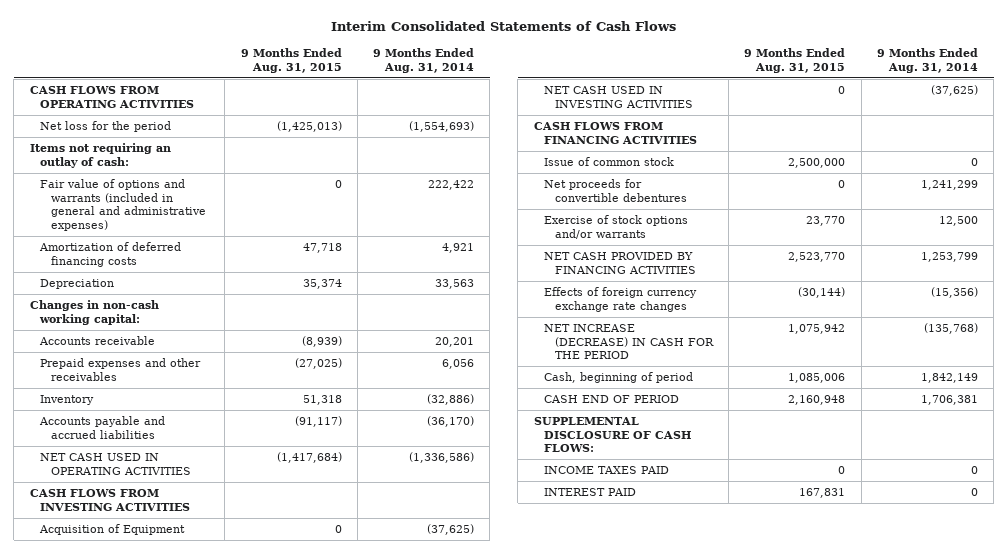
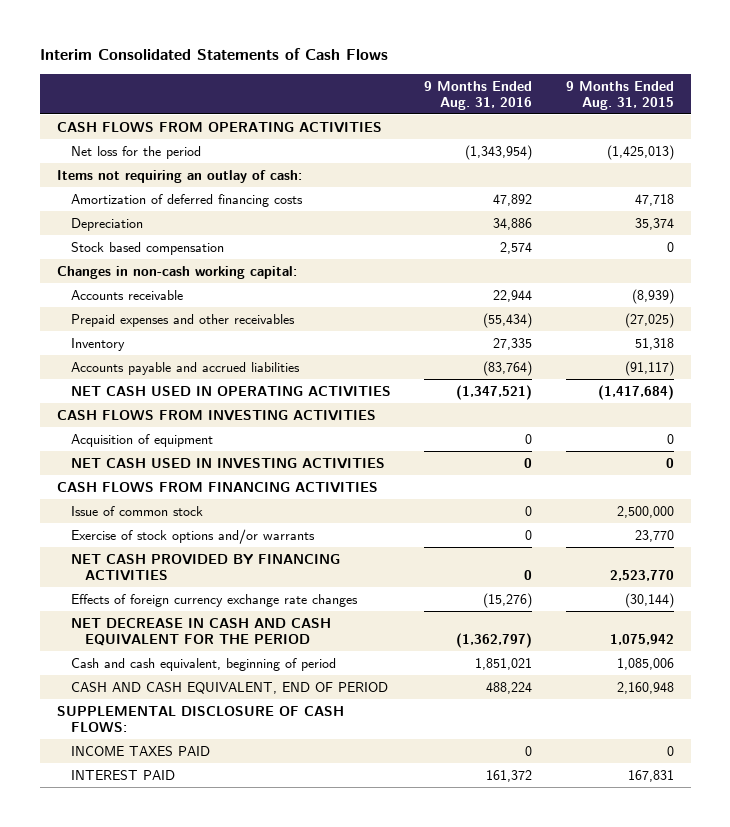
[373,48,475,73] 9 Months Ended Aug. 31, 2014 -> none
none -> [424,80,533,110] 9 Months Ended Aug. 31, 2016
[40,179,206,231] Fair value of options and warrants (included in general and administrative expenses) -> none
none -> [70,241,224,255] Stock based compensation
[39,524,186,536] Acquisition of Equipment -> [70,433,213,447] Acquisition of equipment
[544,179,687,202] Net proceeds for convertible debentures -> none
[544,324,714,360] NET INCREASE (DECREASE) IN CASH FOR THE PERIOD -> [70,617,331,646] NET DECREASE IN CASH AND CASH EQUIVALENT FOR THE PERIOD
[544,372,694,384] Cash, beginning of period -> [70,657,336,671] Cash and cash equivalent, beginning of period
[544,395,680,404] CASH END OF PERIOD -> [70,681,388,694] CASH AND CASH EQUIVALENT, END OF PERIOD

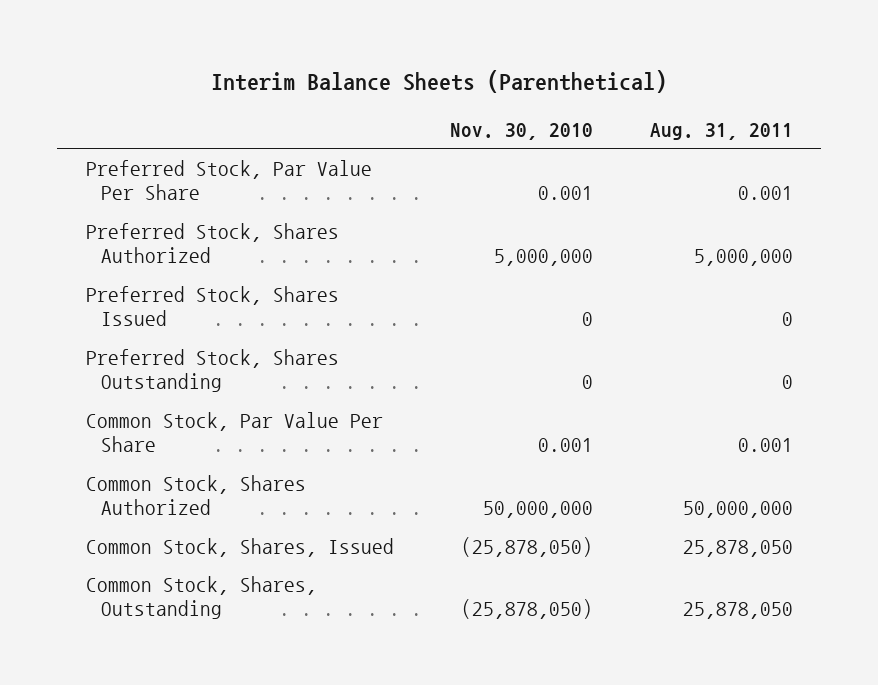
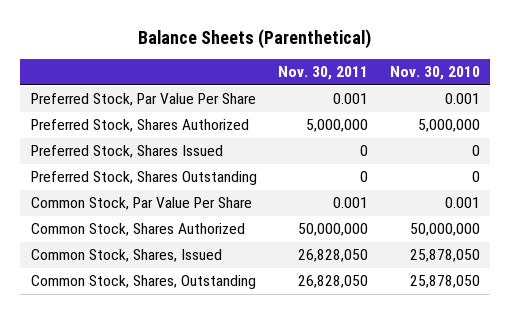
[211,70,668,94] Interim Balance Sheets (Parenthetical) -> [138,28,372,49] Balance Sheets (Parenthetical)
[649,122,793,140] Aug. 31, 2011 -> none
none -> [278,66,369,81] Nov. 30, 2011
[461,536,594,557] (25,878,050) -> [409,249,480,263] 25,878,050
[461,599,594,620] (25,878,050) -> [409,275,480,289] 25,878,050

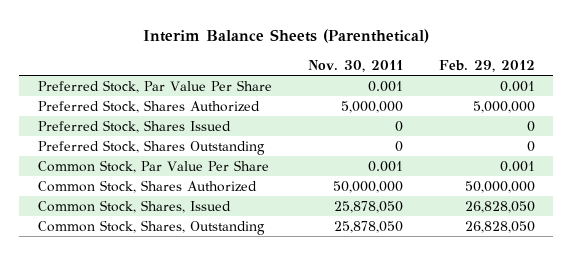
[138,28,372,49] Balance Sheets (Parenthetical) -> [143,29,430,44] Interim Balance Sheets (Parenthetical)
[389,66,480,81] Nov. 30, 2010 -> none
none -> [439,60,536,73] Feb. 29, 2012
[298,249,369,263] 26,828,050 -> [333,200,403,213] 25,878,050
[298,275,369,289] 26,828,050 -> [333,220,403,233] 25,878,050

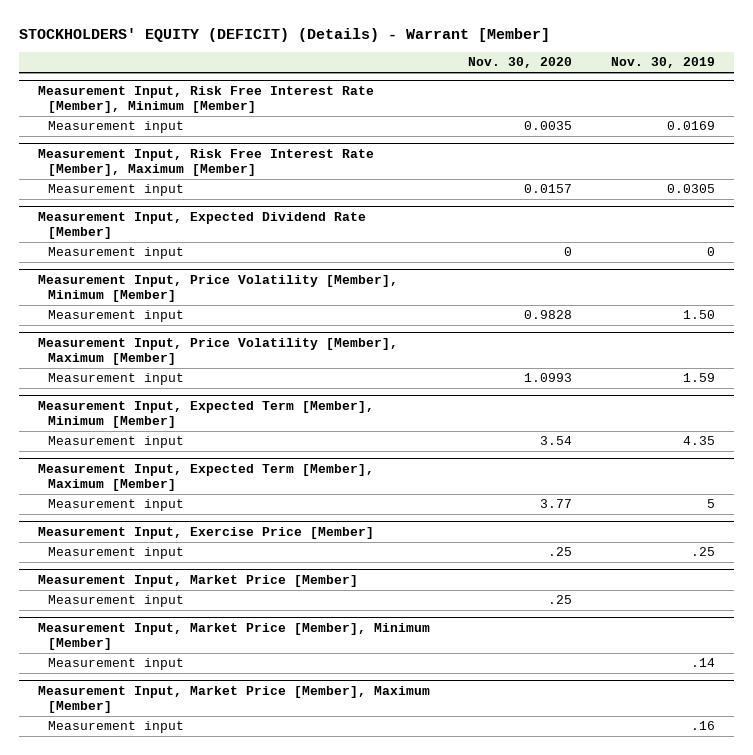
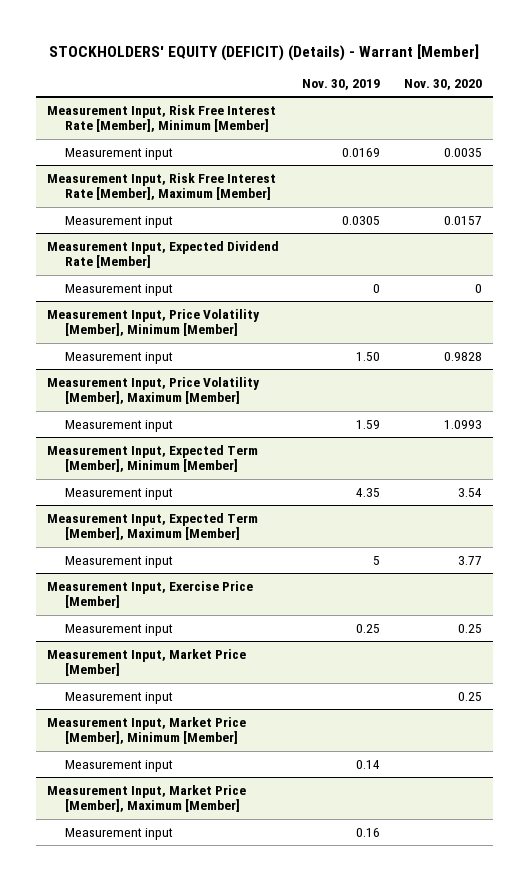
[548,547,573,557] .25 -> [457,623,482,633] 0.25
[690,547,715,557] .25 -> [356,623,381,633] 0.25
[548,595,573,605] .25 -> [457,691,482,701] 0.25
[690,658,715,668] .14 -> [356,759,381,769] 0.14
[690,721,715,731] .16 -> [356,827,381,837] 0.16

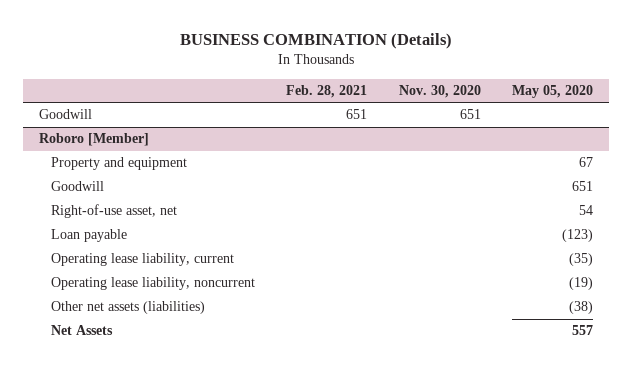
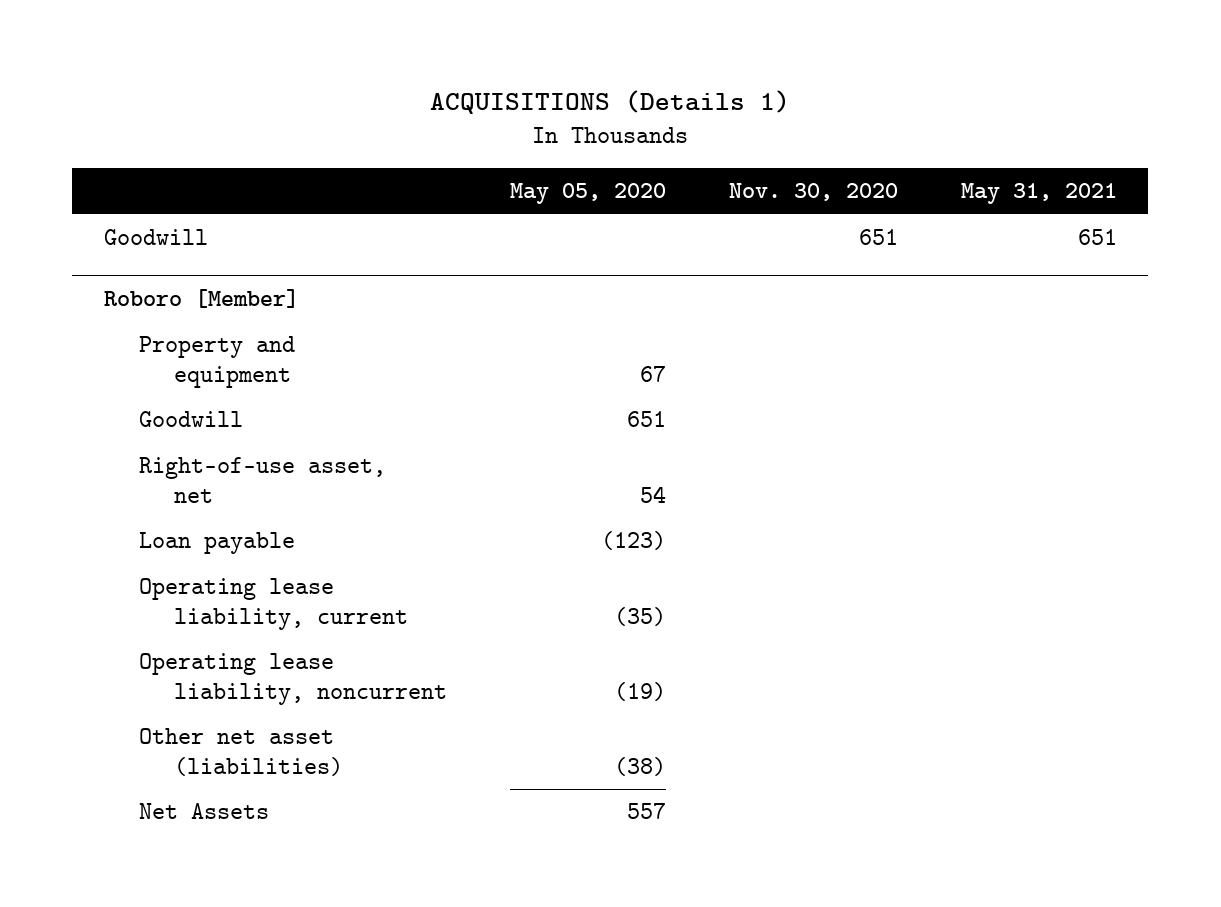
[180,33,453,50] BUSINESS COMBINATION (Details) -> [430,90,791,115] ACQUISITIONS (Details 1)
[286,84,368,98] Feb. 28, 2021 -> none
none -> [960,183,1117,205] May 31, 2021
[50,301,205,315] Other net assets (liabilities) -> [138,728,343,777] Other net asset (liabilities)

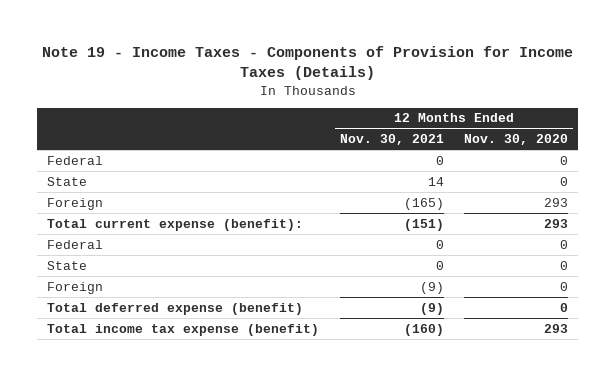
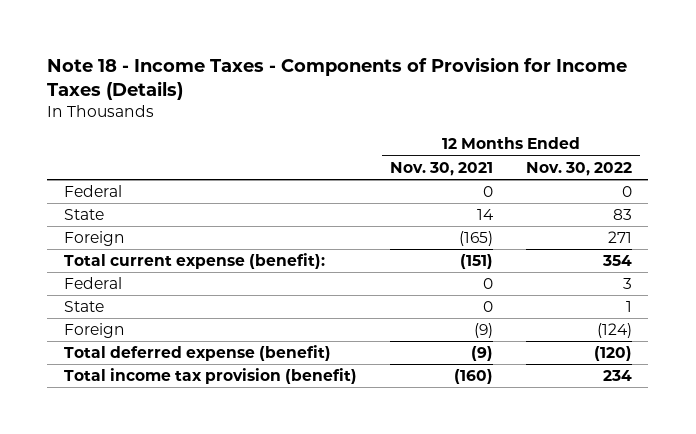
[41,46,573,81] Note 19 - Income Taxes - Components of Provision for Income Taxes (Details) -> [47,56,628,100] Note 18 - Income Taxes - Components of Provision for Income Taxes (Details)
[464,134,569,146] Nov. 30, 2020 -> none
none -> [525,161,632,176] Nov. 30, 2022
[47,323,320,336] Total income tax expense (benefit) -> [63,368,357,385] Total income tax provision (benefit)

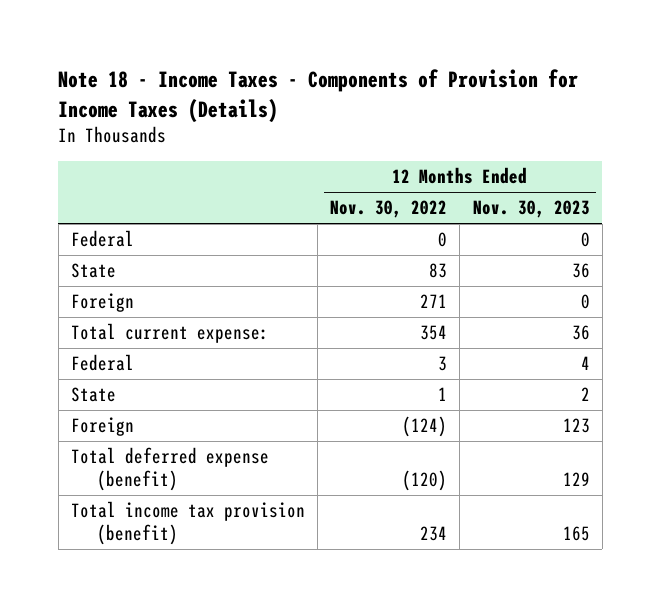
[389,161,493,176] Nov. 30, 2021 -> none
none -> [472,200,590,219] Nov. 30, 2023
[63,253,325,270] Total current expense (benefit): -> [70,323,269,344] Total current expense:

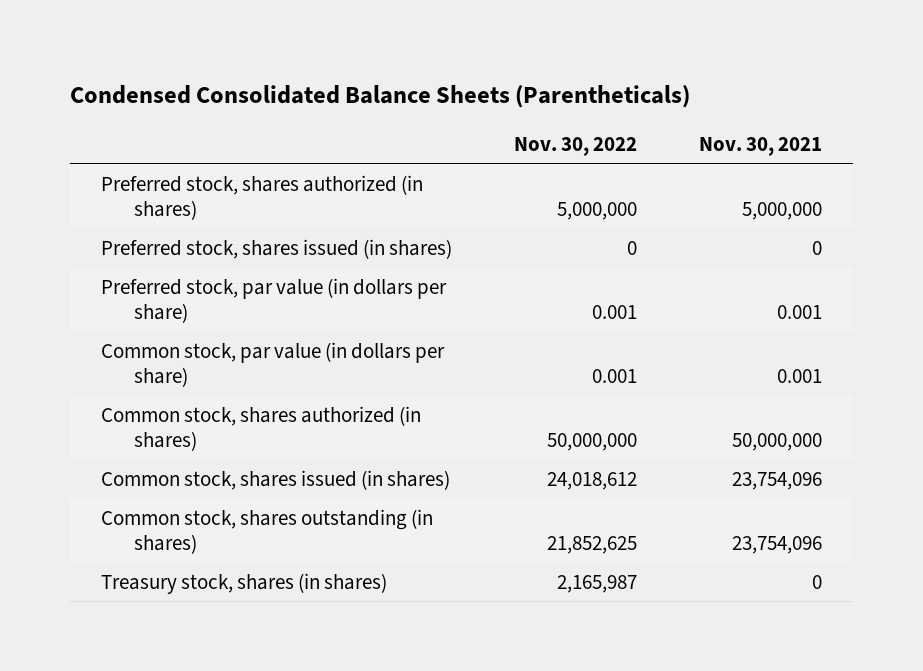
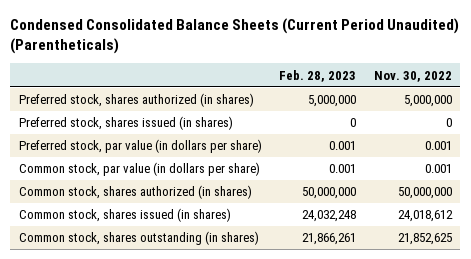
[70,84,691,108] Condensed Consolidated Balance Sheets (Parentheticals) -> [10,18,460,55] Condensed Consolidated Balance Sheets (Current Period Unaudited) (Parentheticals)
[698,136,822,156] Nov. 30, 2021 -> none
none -> [279,69,357,82] Feb. 28, 2023
[100,572,387,594] Treasury stock, shares (in shares) -> none

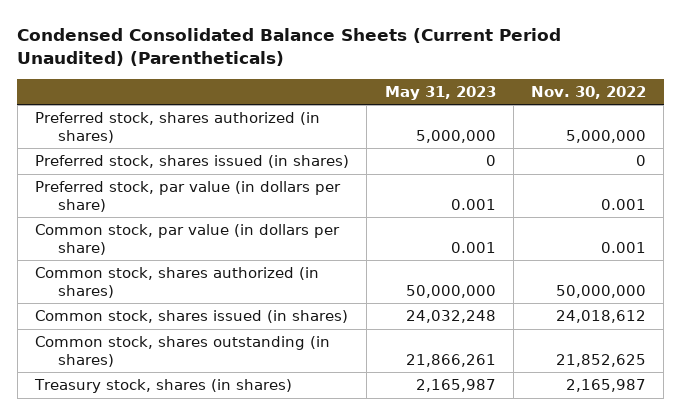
[279,69,357,82] Feb. 28, 2023 -> none
none -> [384,85,496,100] May 31, 2023
none -> [34,379,293,394] Treasury stock, shares (in shares)

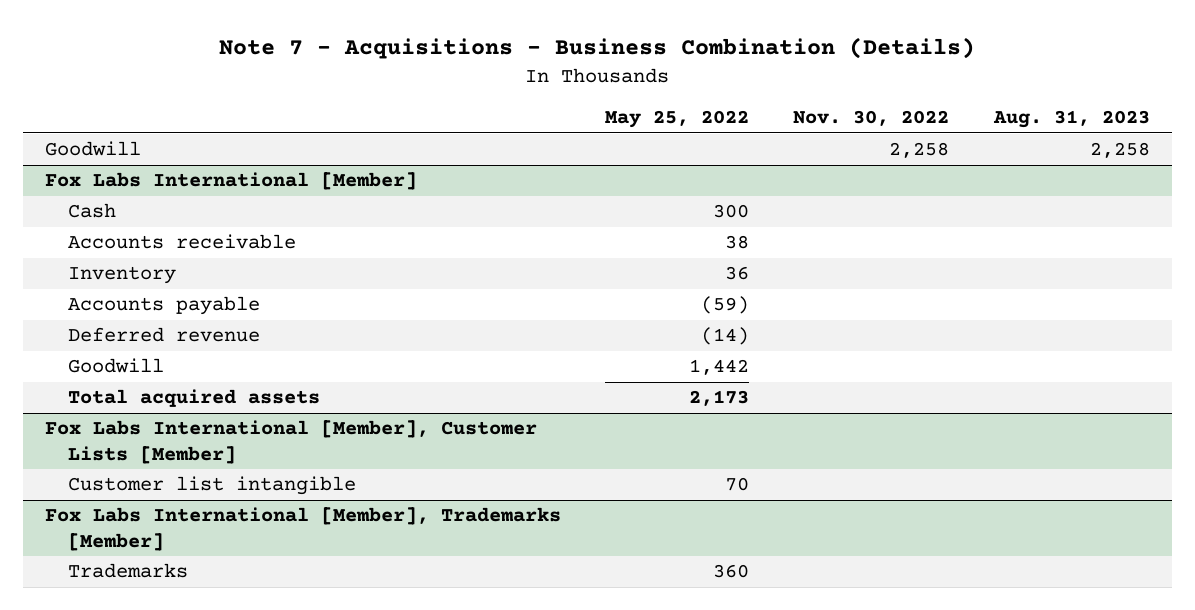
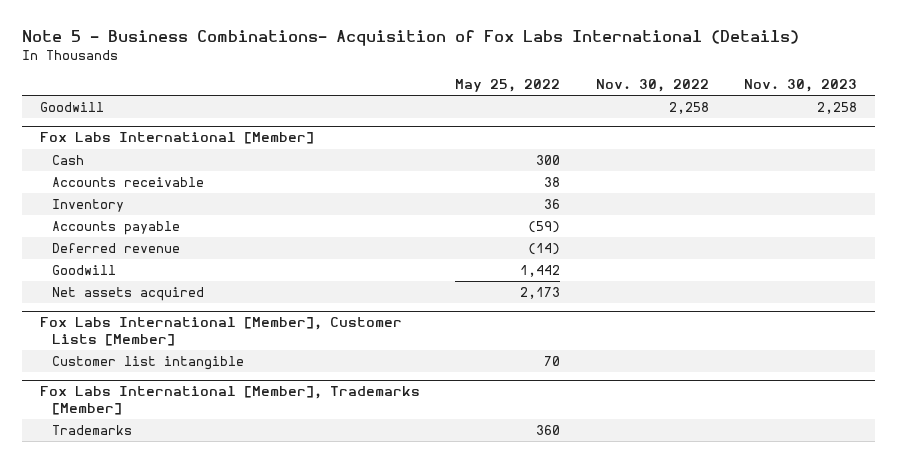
[219,37,976,60] Note 7 - Acquisitions - Business Combination (Details) -> [22,30,800,47] Note 5 - Business Combinations- Acquisition of Fox Labs International (Details)
[992,110,1150,129] Aug. 31, 2023 -> none
none -> [744,78,858,92] Nov. 30, 2023
[68,389,321,408] Total acquired assets -> [52,287,205,302] Net assets acquired

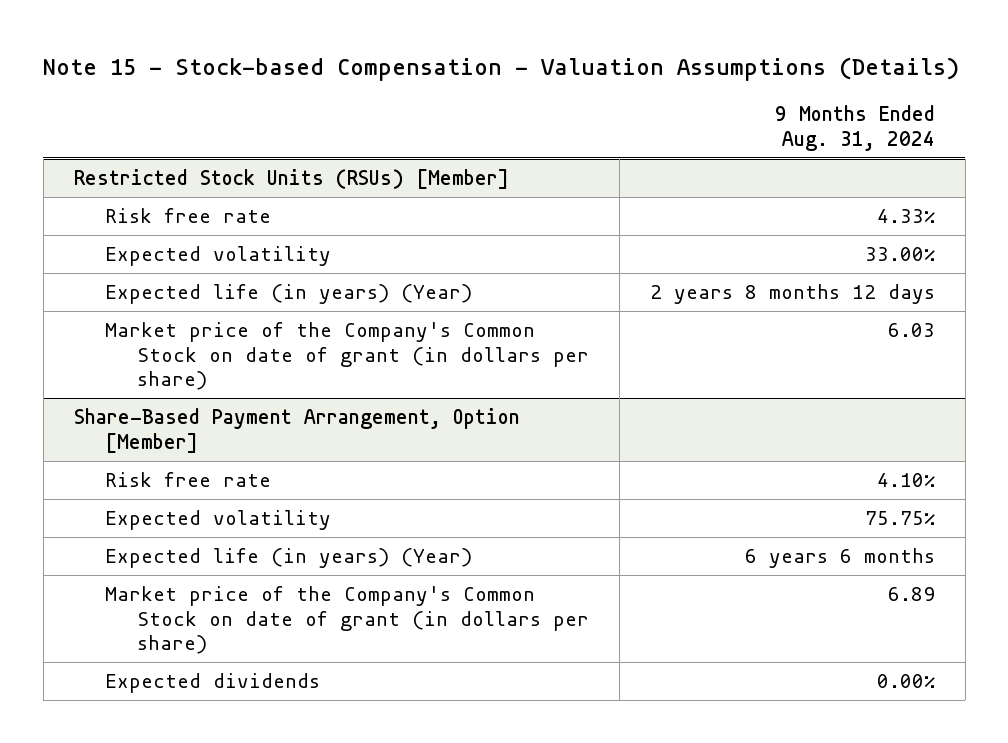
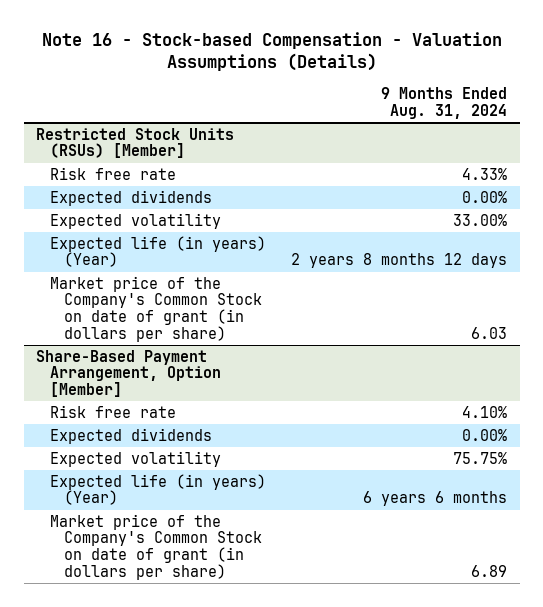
[43,56,960,81] Note 15 - Stock-based Compensation - Valuation Assumptions (Details) -> [41,31,502,72] Note 16 - Stock-based Compensation - Valuation Assumptions (Details)
none -> [50,189,213,206] Expected dividends
[105,673,321,694] Expected dividends -> [50,427,213,444] Expected dividends

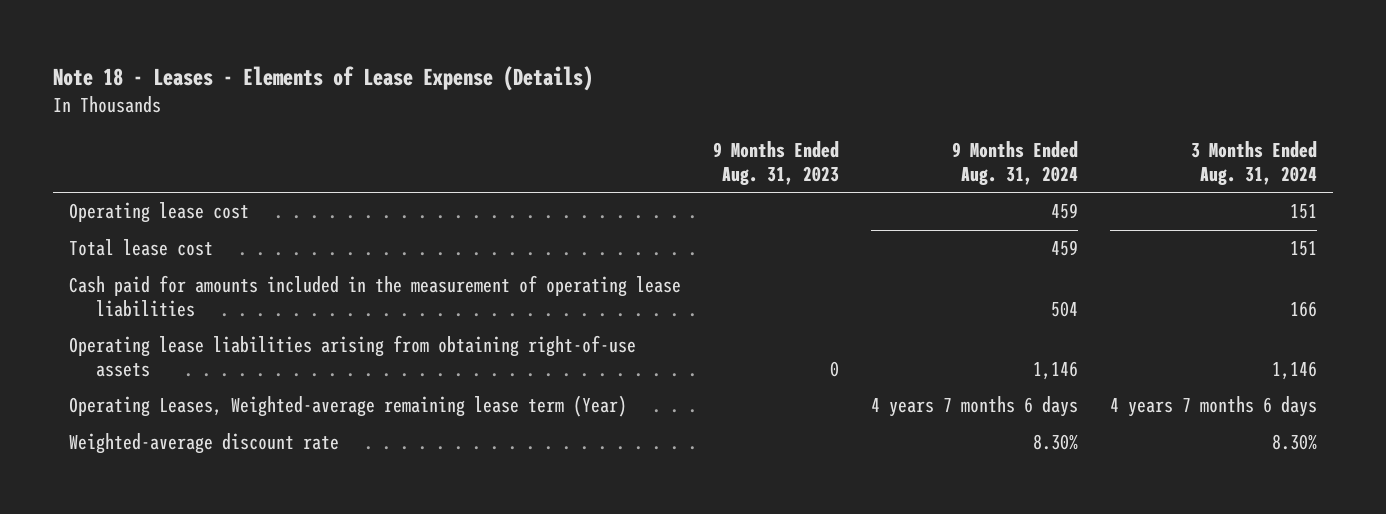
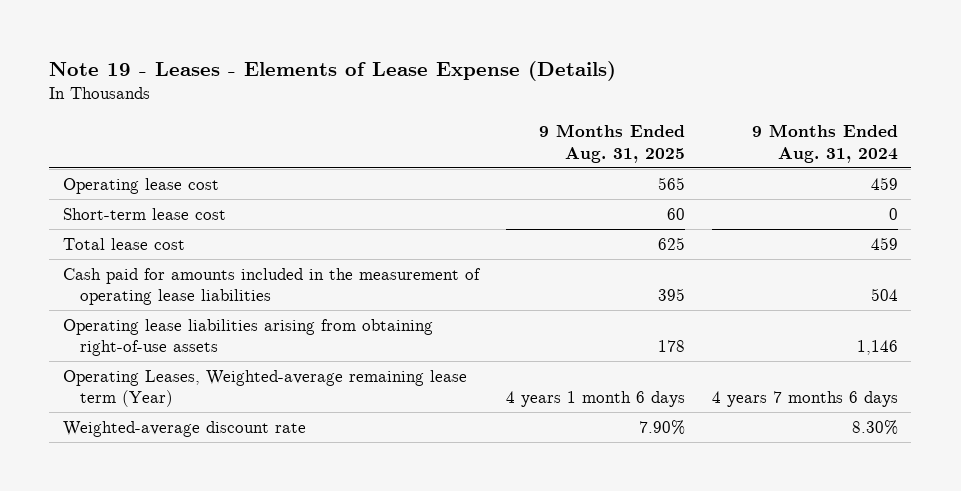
[53,65,594,91] Note 18 - Leases - Elements of Lease Expense (Details) -> [49,61,617,82] Note 19 - Leases - Elements of Lease Expense (Details)
[713,141,840,185] 9 Months Ended Aug. 31, 2023 -> none
[1190,141,1317,185] 3 Months Ended Aug. 31, 2024 -> none
none -> [538,124,685,163] 9 Months Ended Aug. 31, 2025
none -> [62,207,226,220] Short-term lease cost

